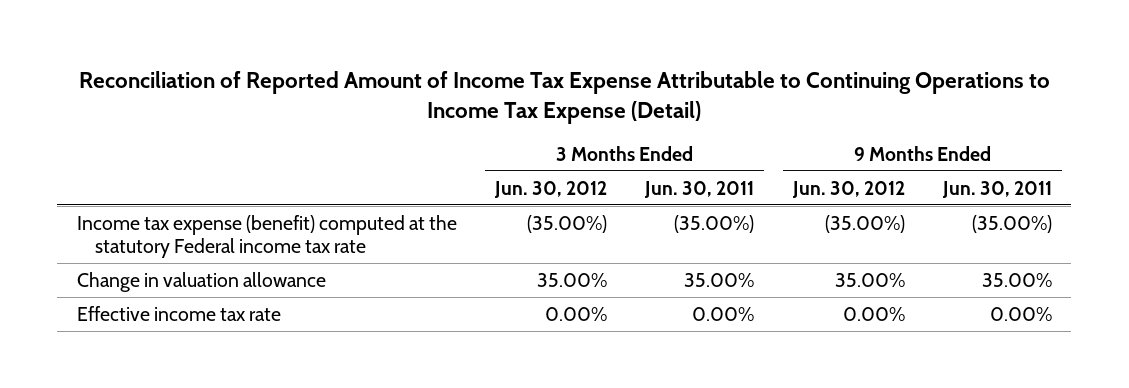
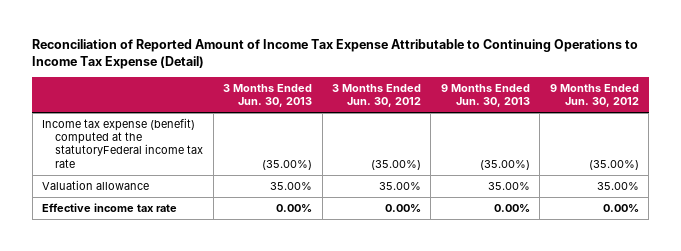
[644,180,755,198] Jun. 30, 2011 -> none
[942,180,1053,198] Jun. 30, 2011 -> none
none -> [223,84,313,108] 3 Months Ended Jun. 30, 2013
none -> [440,84,530,108] 9 Months Ended Jun. 30, 2013
[76,214,457,259] Income tax expense (benefit) computed at the statutory Federal income tax rate -> [41,117,204,168] Income tax expense (benefit) computed at the statutoryFederal income tax rate
[76,271,326,292] Change in valuation allowance -> [41,179,149,190] Valuation allowance

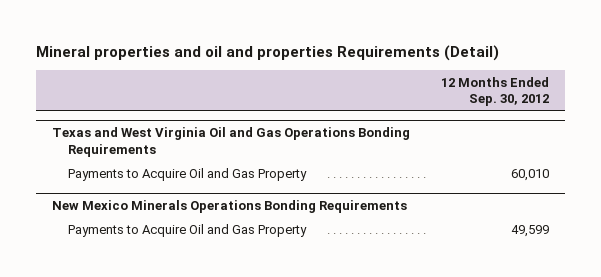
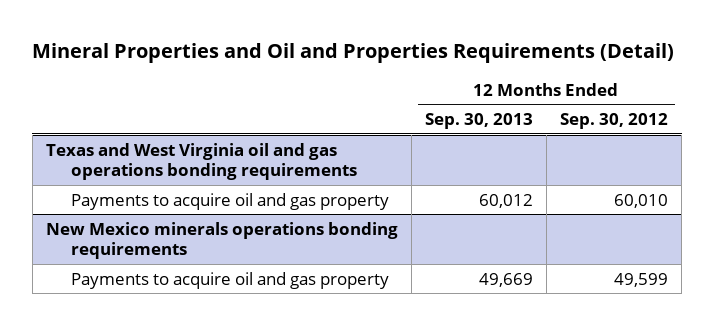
[36,44,500,61] Mineral properties and oil and properties Requirements (Detail) -> [32,43,675,64] Mineral Properties and Oil and Properties Requirements (Detail)
none -> [424,113,533,130] Sep. 30, 2013
[52,126,411,157] Texas and West Virginia Oil and Gas Operations Bonding Requirements -> [45,142,358,181] Texas and West Virginia oil and gas operations bonding requirements
[67,167,307,181] Payments to Acquire Oil and Gas Property -> [71,192,390,210] Payments to acquire oil and gas property
[52,199,408,213] New Mexico Minerals Operations Bonding Requirements -> [45,221,398,260] New Mexico minerals operations bonding requirements
[67,223,307,237] Payments to Acquire Oil and Gas Property -> [71,271,390,289] Payments to acquire oil and gas property

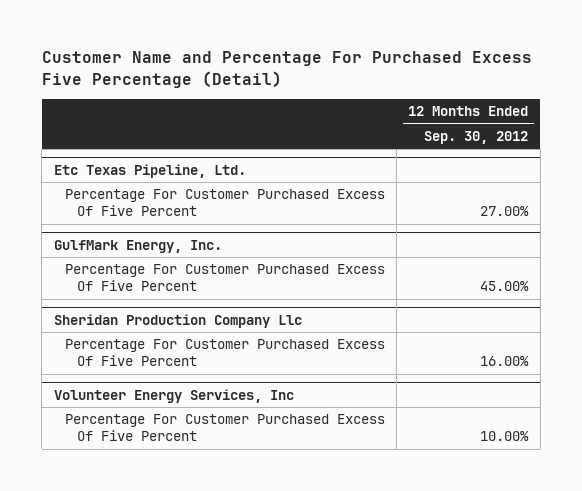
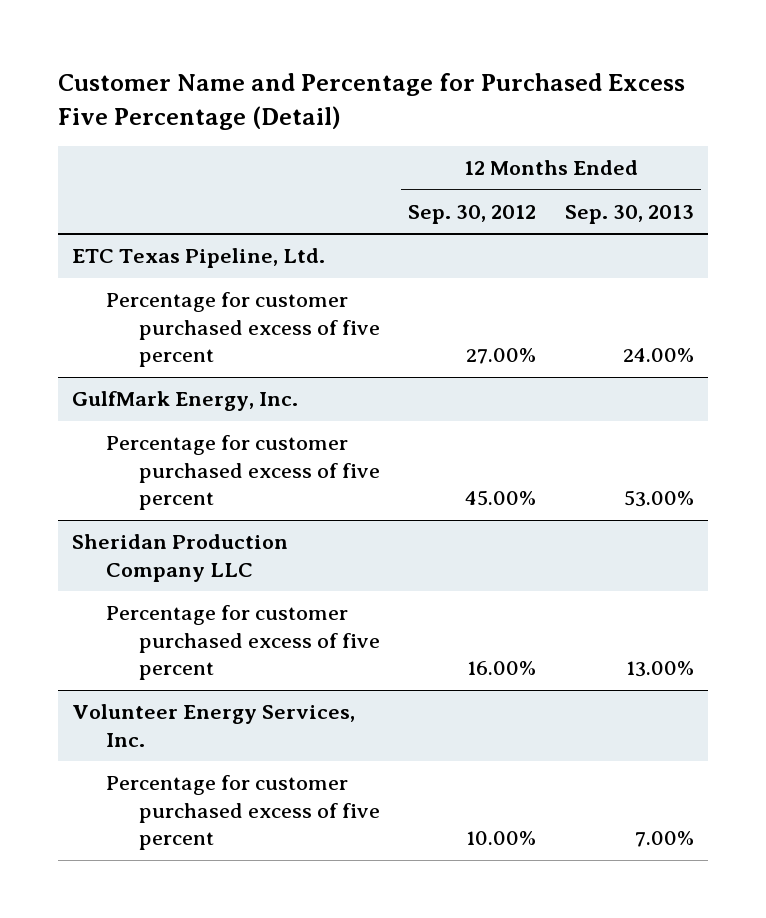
[41,51,532,88] Customer Name and Percentage For Purchased Excess Five Percentage (Detail) -> [58,73,686,130] Customer Name and Percentage for Purchased Excess Five Percentage (Detail)
none -> [564,204,694,224] Sep. 30, 2013
[53,163,246,178] Etc Texas Pipeline, Ltd. -> [72,248,326,269] ETC Texas Pipeline, Ltd.
[65,189,386,217] Percentage For Customer Purchased Excess Of Five Percent -> [105,292,381,368] Percentage for customer purchased excess of five percent
[65,264,386,292] Percentage For Customer Purchased Excess Of Five Percent -> [105,435,381,511] Percentage for customer purchased excess of five percent
[53,313,302,328] Sheridan Production Company Llc -> [72,534,289,582] Sheridan Production Company LLC
[65,339,386,367] Percentage For Customer Purchased Excess Of Five Percent -> [105,605,381,681] Percentage for customer purchased excess of five percent
[53,388,294,403] Volunteer Energy Services, Inc -> [72,704,356,747] Volunteer Energy Services, Inc.
[65,414,386,442] Percentage For Customer Purchased Excess Of Five Percent -> [105,775,381,851] Percentage for customer purchased excess of five percent

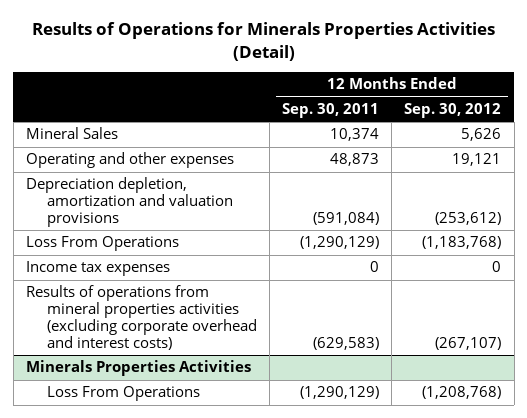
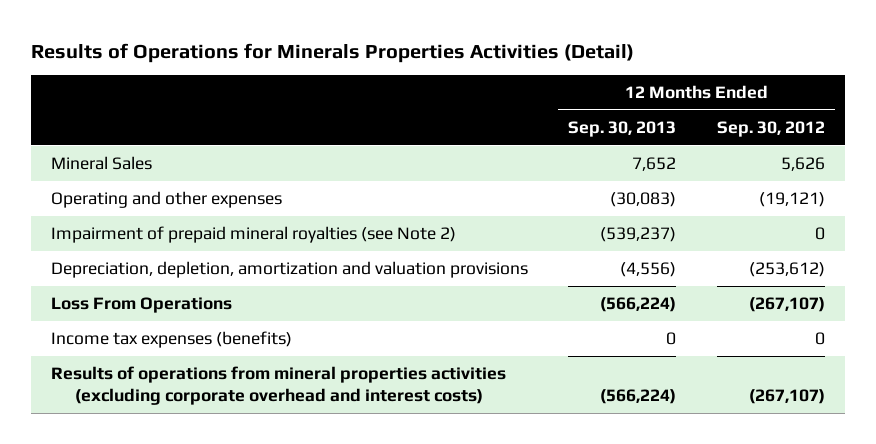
[282,102,380,118] Sep. 30, 2011 -> none
none -> [568,121,677,138] Sep. 30, 2013
[452,153,502,167] 19,121 -> [758,192,825,208] (19,121)
none -> [51,226,457,244] Impairment of prepaid mineral royalties (see Note 2)
[25,177,233,228] Depreciation depletion, amortization and valuation provisions -> [51,261,529,279] Depreciation, depletion, amortization and valuation provisions
[422,236,502,250] (1,183,768) -> [748,297,825,313] (267,107)
[25,261,170,277] Income tax expenses -> [51,331,293,349] Income tax expenses (benefits)
[25,360,251,377] Minerals Properties Activities -> none
[46,386,200,402] Loss From Operations -> none

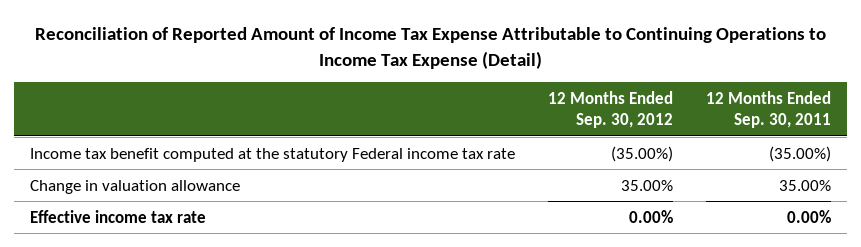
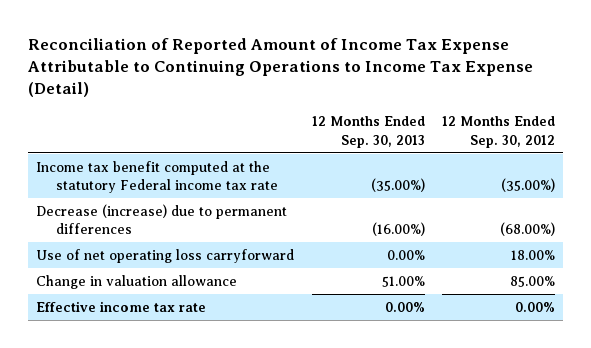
[705,90,831,128] 12 Months Ended Sep. 30, 2011 -> none
none -> [311,116,425,148] 12 Months Ended Sep. 30, 2013
none -> [36,203,288,235] Decrease (increase) due to permanent differences
none -> [36,248,295,263] Use of net operating loss carryforward
[621,179,674,191] 35.00% -> [509,275,555,287] 85.00%

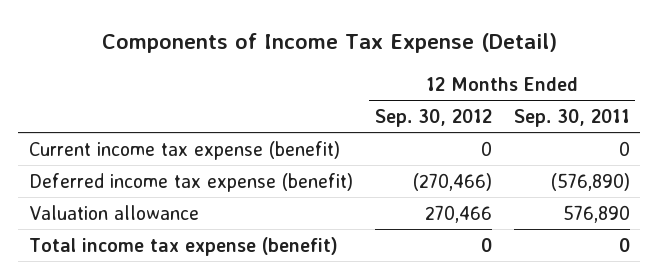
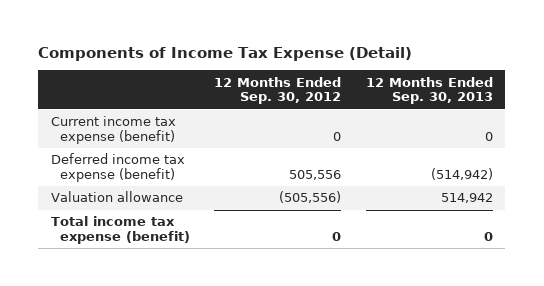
[513,109,630,128] Sep. 30, 2011 -> none
none -> [365,76,493,105] 12 Months Ended Sep. 30, 2013
[412,172,492,191] (270,466) -> [289,170,342,181] 505,556
[424,204,492,223] 270,466 -> [279,191,342,204] (505,556)

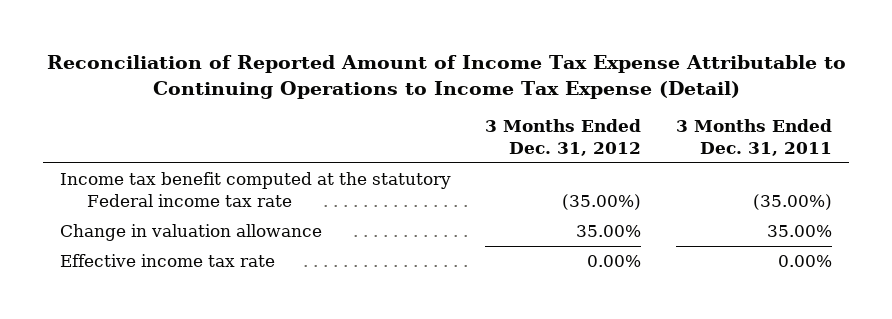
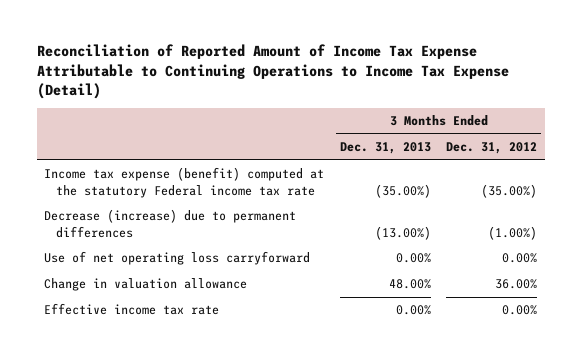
[675,119,832,156] 3 Months Ended Dec. 31, 2011 -> none
none -> [339,142,431,155] Dec. 31, 2013
[60,172,452,207] Income tax benefit computed at the statutory Federal income tax rate -> [44,167,325,198] Income tax expense (benefit) computed at the statutory Federal income tax rate
none -> [44,209,297,238] Decrease (increase) due to permanent differences
none -> [44,251,311,266] Use of net operating loss carryforward
[576,225,642,238] 35.00% -> [495,279,538,290] 36.00%

